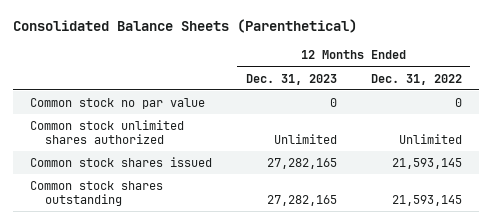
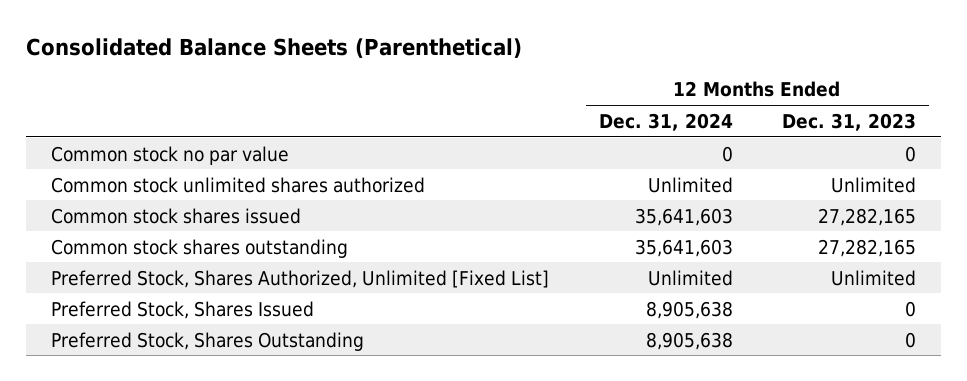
[370,73,462,85] Dec. 31, 2022 -> none
none -> [598,112,733,131] Dec. 31, 2024
none -> [50,269,549,288] Preferred Stock, Shares Authorized, Unlimited [Fixed List]
none -> [50,300,314,319] Preferred Stock, Shares Issued
none -> [50,331,364,351] Preferred Stock, Shares Outstanding

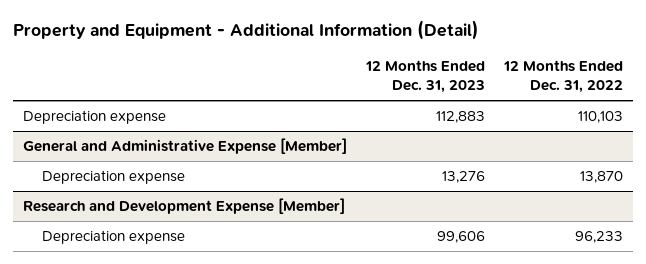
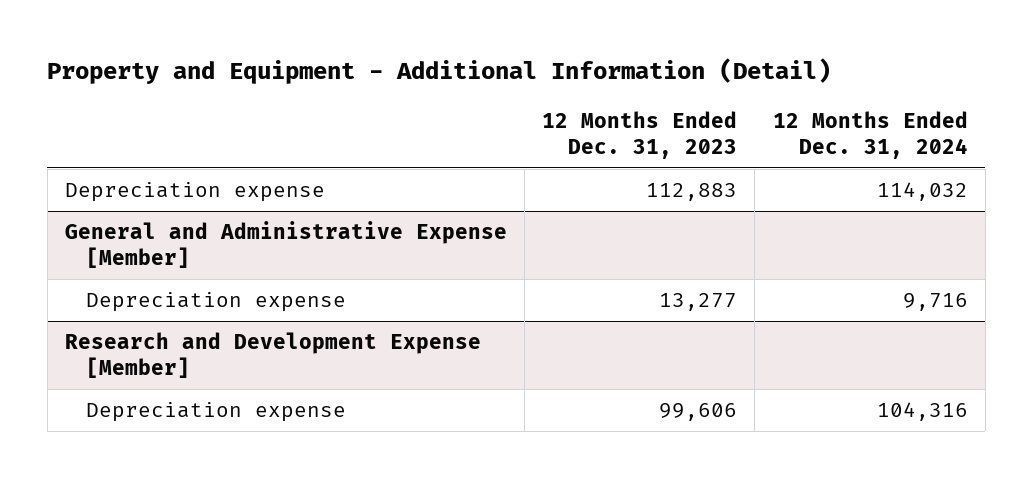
[503,60,624,94] 12 Months Ended Dec. 31, 2022 -> none
none -> [772,110,968,159] 12 Months Ended Dec. 31, 2024
[441,171,485,184] 13,276 -> [659,293,738,312] 13,277

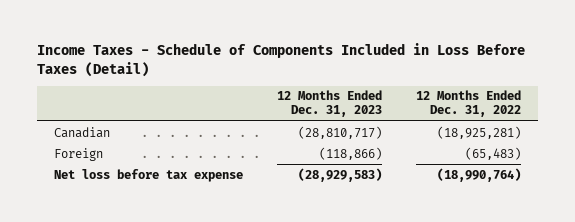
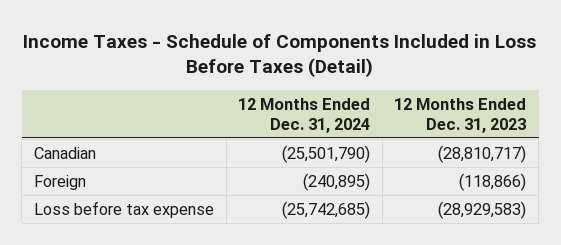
[416,90,522,118] 12 Months Ended Dec. 31, 2022 -> none
none -> [238,97,371,133] 12 Months Ended Dec. 31, 2024
[54,168,244,182] Net loss before tax expense -> [34,200,215,218] Loss before tax expense

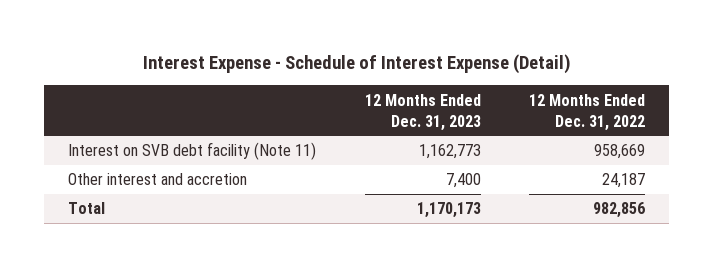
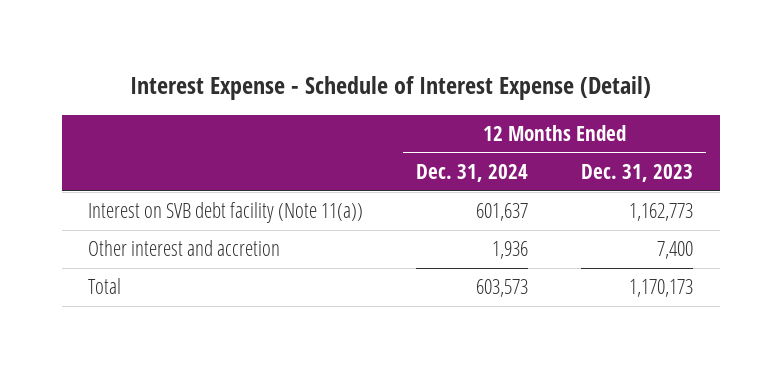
[529,93,646,131] 12 Months Ended Dec. 31, 2022 -> none
none -> [416,164,529,183] Dec. 31, 2024
[68,142,317,161] Interest on SVB debt facility (Note 11) -> [88,202,364,224] Interest on SVB debt facility (Note 11(a))

